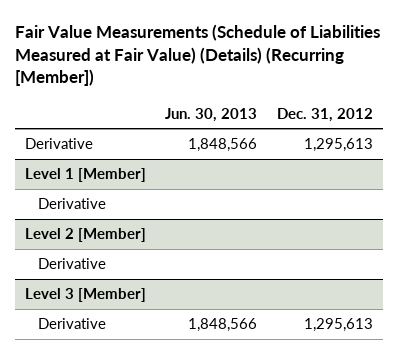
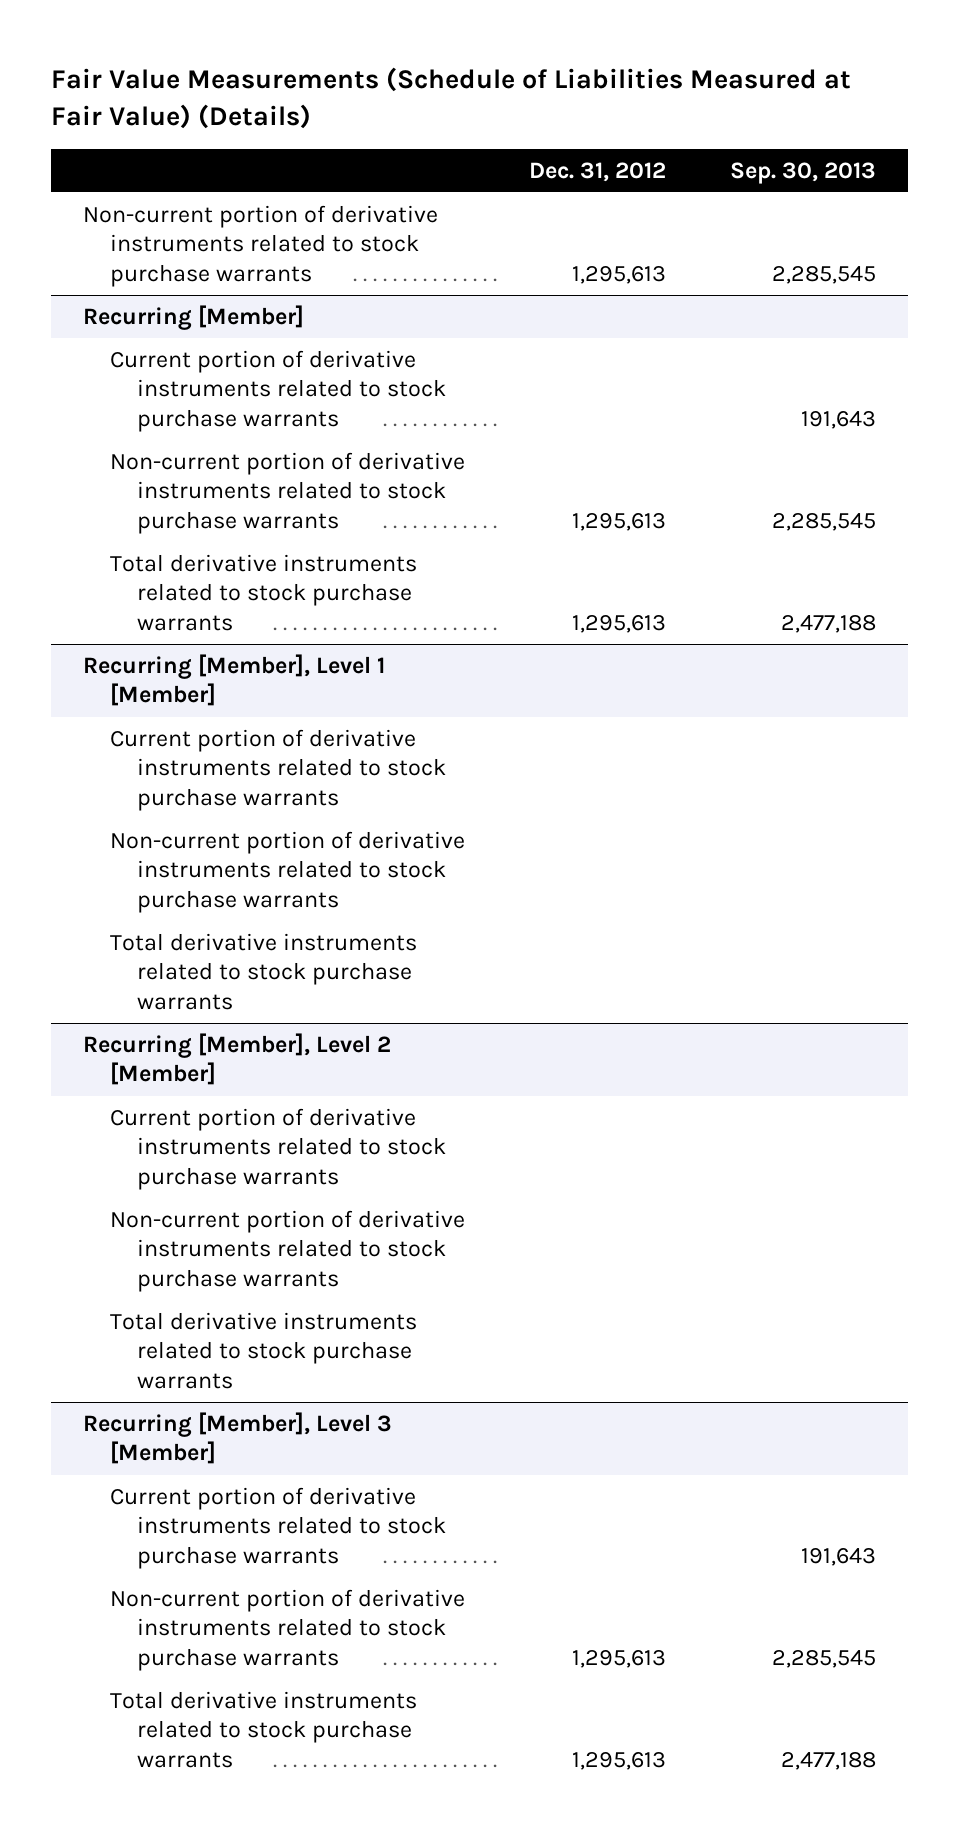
[14,23,380,87] Fair Value Measurements (Schedule of Liabilities Measured at Fair Value) (Details) (Recurring [Member]) -> [51,67,852,129] Fair Value Measurements (Schedule of Liabilities Measured at Fair Value) (Details)
[165,107,258,122] Jun. 30, 2013 -> none
none -> [730,161,877,184] Sep. 30, 2013
none -> [83,204,439,287] Non-current portion of derivative instruments related to stock purchase warrants
none -> [83,304,305,330] Recurring [Member]
none -> [110,349,446,432] Current portion of derivative instruments related to stock purchase warrants
none -> [110,451,466,534] Non-current portion of derivative instruments related to stock purchase warrants
[24,138,93,150] Derivative -> [110,553,418,631] Total derivative instruments related to stock purchase warrants
[24,168,146,183] Level 1 [Member] -> [83,653,386,707] Recurring [Member], Level 1 [Member]
none -> [110,728,446,811] Current portion of derivative instruments related to stock purchase warrants
none -> [110,830,466,913] Non-current portion of derivative instruments related to stock purchase warrants
[38,198,107,210] Derivative -> [110,932,418,1010] Total derivative instruments related to stock purchase warrants
[24,228,146,243] Level 2 [Member] -> [83,1032,392,1086] Recurring [Member], Level 2 [Member]
none -> [110,1107,446,1190] Current portion of derivative instruments related to stock purchase warrants
none -> [110,1209,466,1292] Non-current portion of derivative instruments related to stock purchase warrants
[38,258,107,270] Derivative -> [110,1311,418,1389] Total derivative instruments related to stock purchase warrants
[24,288,146,303] Level 3 [Member] -> [83,1411,393,1465] Recurring [Member], Level 3 [Member]
none -> [110,1486,446,1569] Current portion of derivative instruments related to stock purchase warrants
none -> [110,1588,466,1671] Non-current portion of derivative instruments related to stock purchase warrants
[38,318,107,330] Derivative -> [110,1690,418,1768] Total derivative instruments related to stock purchase warrants

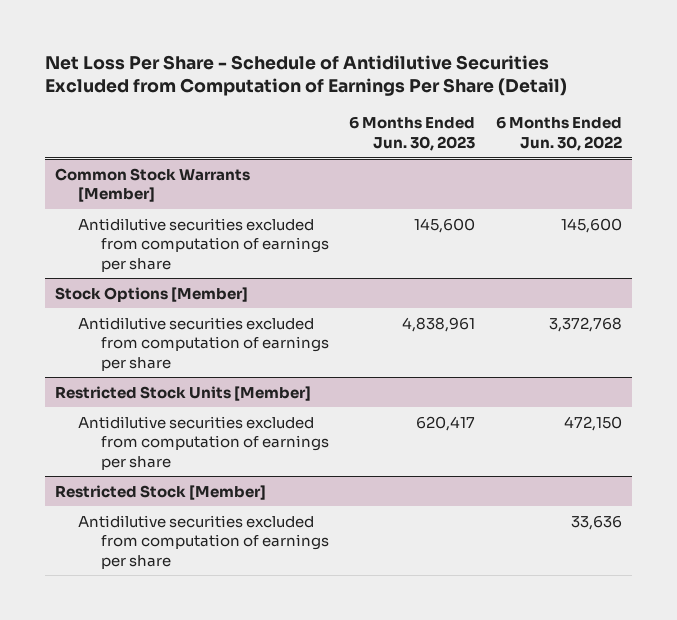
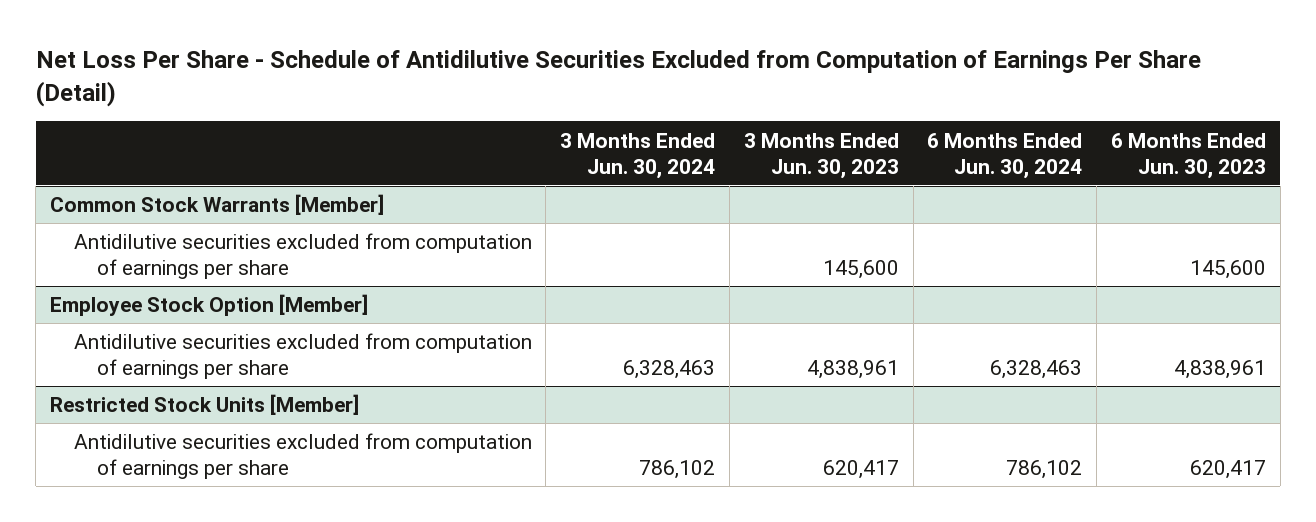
[495,116,622,151] 6 Months Ended Jun. 30, 2022 -> none
none -> [560,132,716,179] 3 Months Ended Jun. 30, 2024
none -> [743,132,899,179] 3 Months Ended Jun. 30, 2023
none -> [927,132,1083,179] 6 Months Ended Jun. 30, 2024
[55,286,249,302] Stock Options [Member] -> [49,294,368,317] Employee Stock Option [Member]
[55,484,267,500] Restricted Stock [Member] -> none
[78,514,329,569] Antidilutive securities excluded from computation of earnings per share -> none

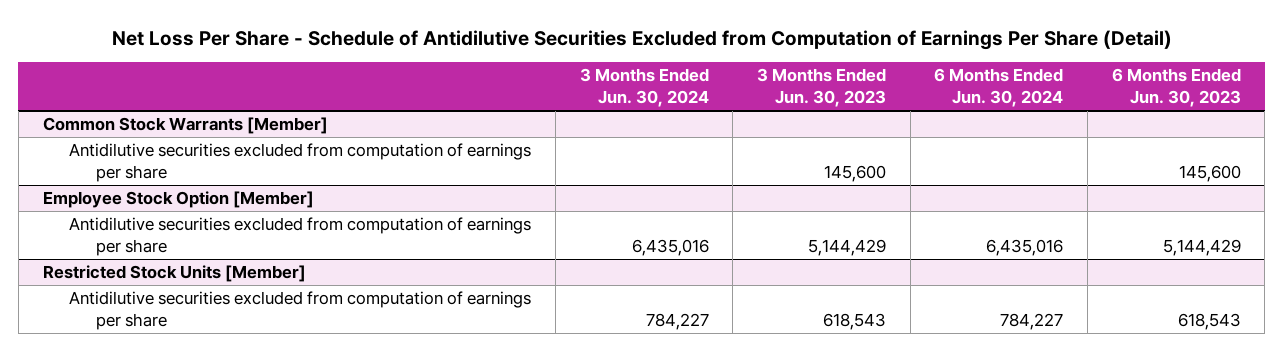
[623,360,716,380] 6,328,463 -> [631,239,709,257] 6,435,016
[806,360,899,380] 4,838,961 -> [807,239,886,257] 5,144,429
[990,360,1083,380] 6,328,463 -> [986,239,1064,257] 6,435,016
[1173,360,1266,380] 4,838,961 -> [1162,239,1241,257] 5,144,429
[639,460,716,480] 786,102 -> [645,313,709,331] 784,227
[822,460,899,480] 620,417 -> [822,313,886,331] 618,543
[1006,460,1083,480] 786,102 -> [1000,313,1064,331] 784,227
[1189,460,1266,480] 620,417 -> [1177,313,1241,331] 618,543

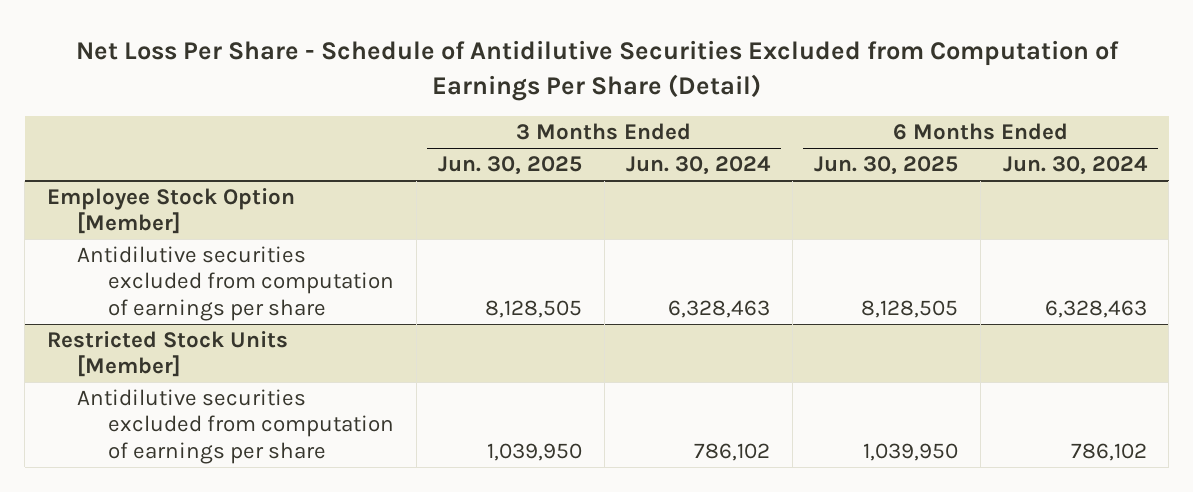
[756,68,886,108] 3 Months Ended Jun. 30, 2023 -> none
[1111,68,1241,108] 6 Months Ended Jun. 30, 2023 -> none
none -> [438,156,583,176] Jun. 30, 2025
none -> [814,156,959,176] Jun. 30, 2025
[42,117,328,135] Common Stock Warrants [Member] -> none
[69,143,532,183] Antidilutive securities excluded from computation of earnings per share -> none
[631,239,709,257] 6,435,016 -> [668,299,771,318] 6,328,463
[986,239,1064,257] 6,435,016 -> [1044,299,1147,318] 6,328,463
[645,313,709,331] 784,227 -> [694,442,771,461] 786,102
[1000,313,1064,331] 784,227 -> [1070,442,1147,461] 786,102

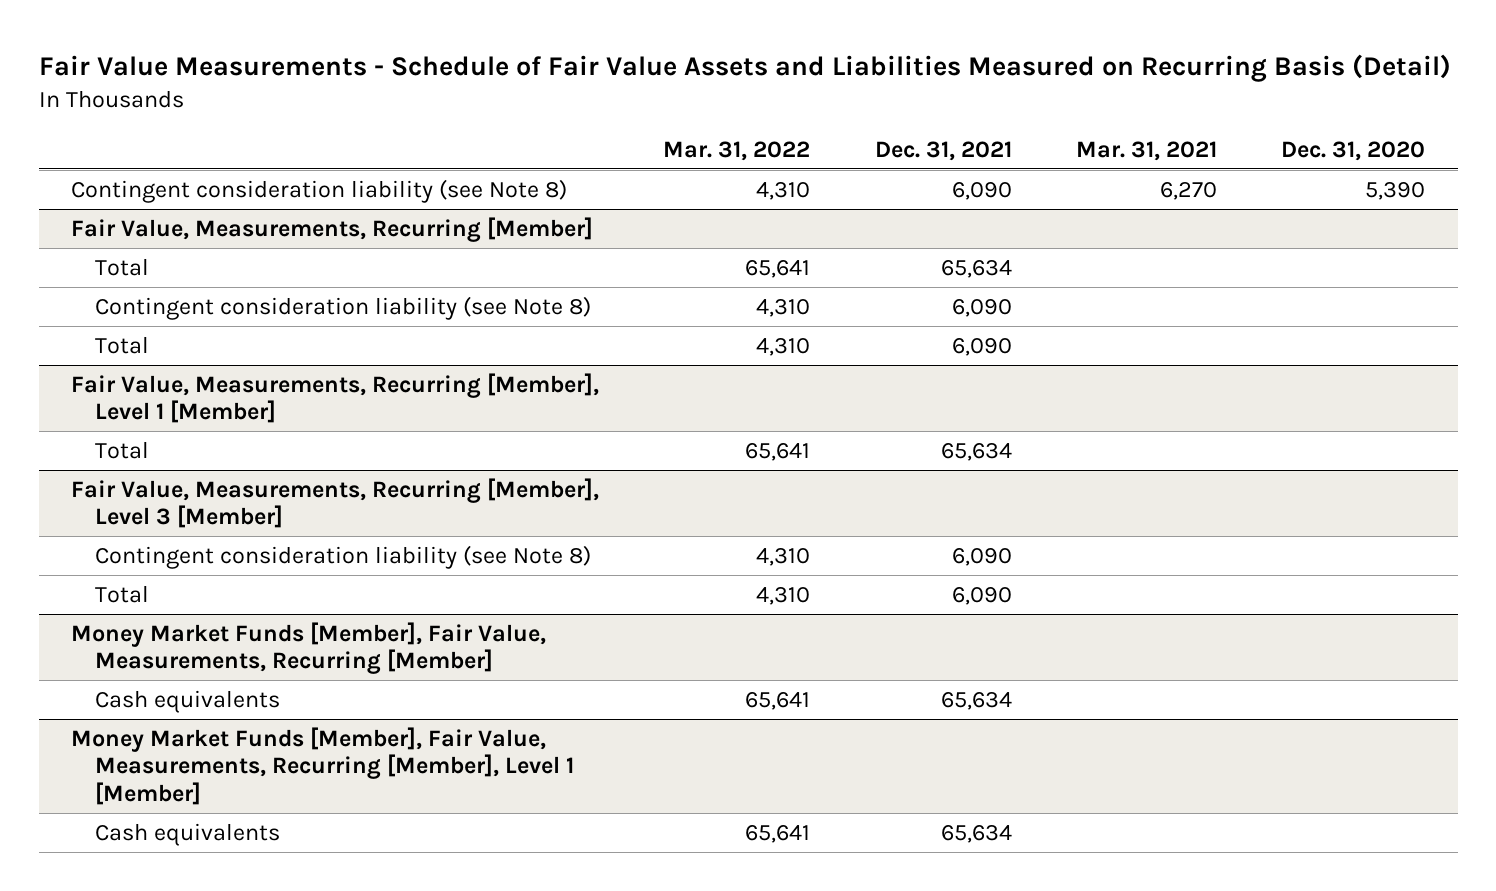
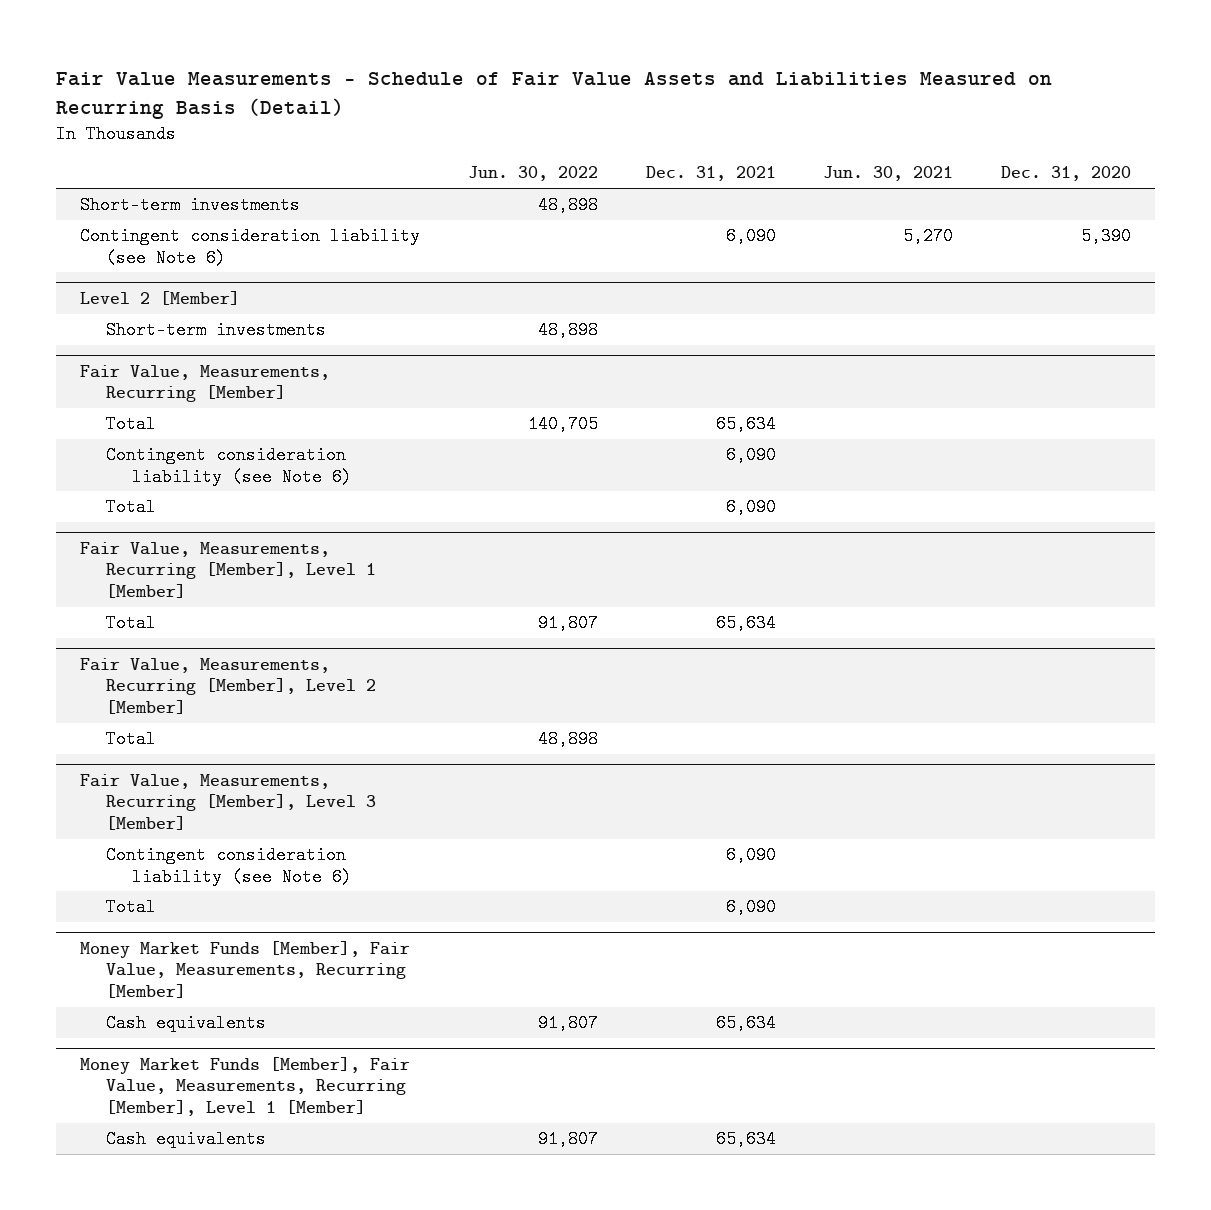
[663,140,811,161] Mar. 31, 2022 -> none
[1075,140,1217,161] Mar. 31, 2021 -> none
none -> [467,166,598,182] Jun. 30, 2022
none -> [823,166,954,182] Jun. 30, 2021
none -> [79,196,300,215] Short-term investments
[70,178,567,203] Contingent consideration liability (see Note 8) -> [79,227,420,267] Contingent consideration liability (see Note 6)
none -> [79,290,240,305] Level 2 [Member]
none -> [105,321,326,340] Short-term investments
[94,295,591,320] Contingent consideration liability (see Note 8) -> [105,446,352,486] Contingent consideration liability (see Note 6)
none -> [79,657,376,714] Fair Value, Measurements, Recurring [Member], Level 2 [Member]
none -> [105,730,156,749] Total
[94,544,591,569] Contingent consideration liability (see Note 8) -> [105,846,352,886] Contingent consideration liability (see Note 6)

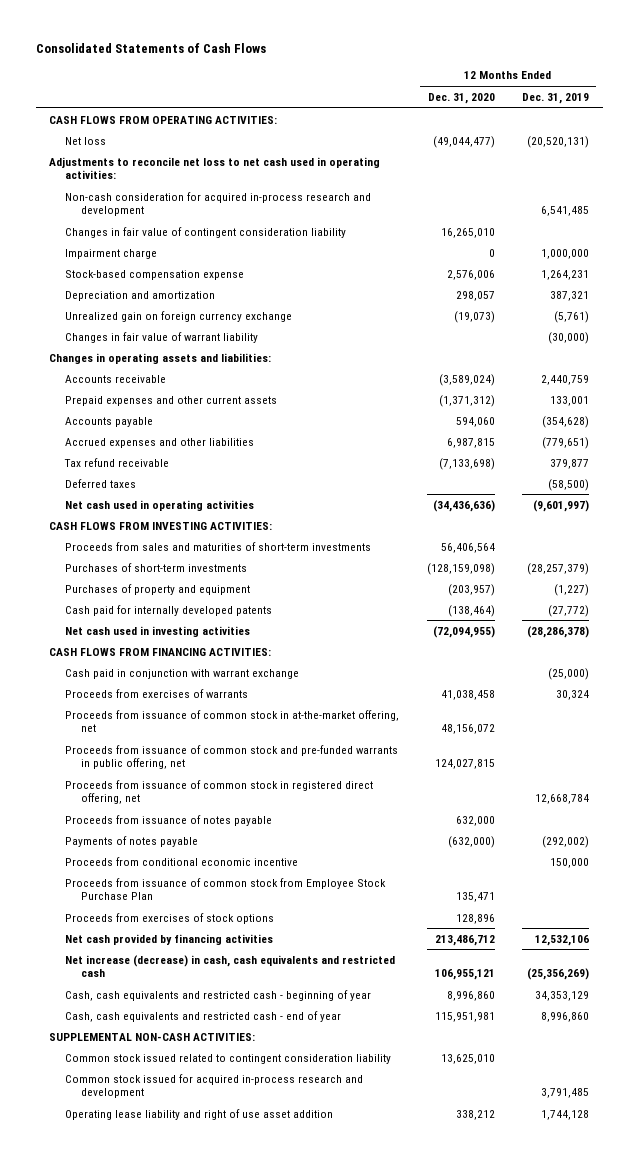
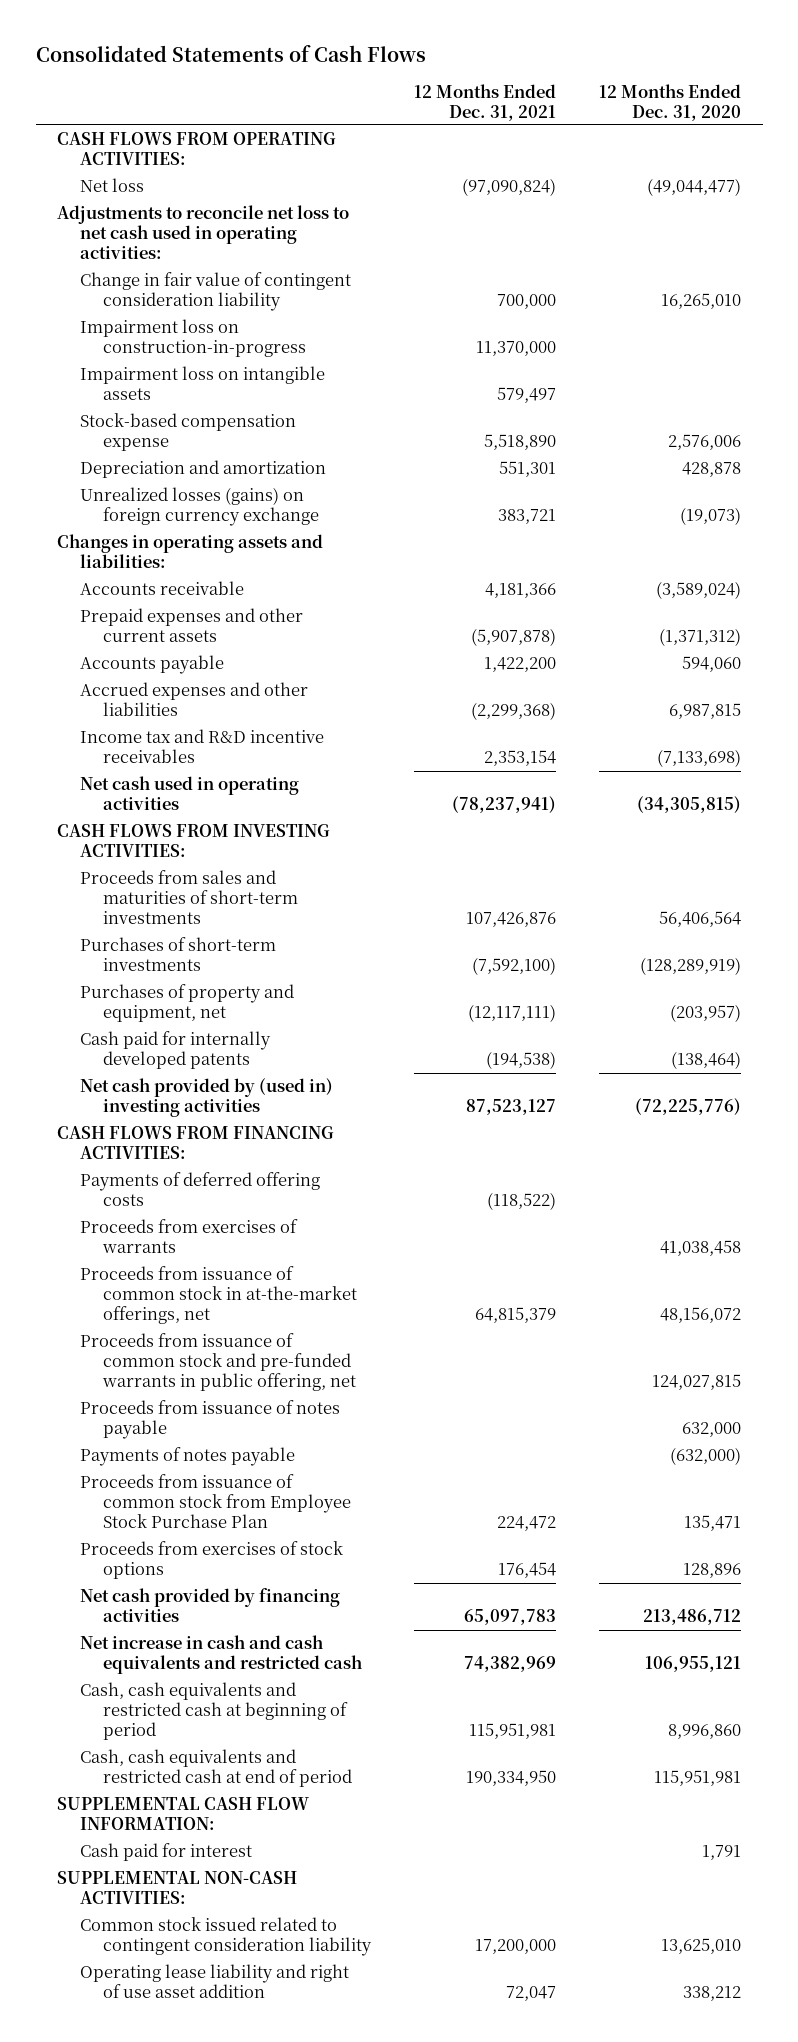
[521,92,589,104] Dec. 31, 2019 -> none
none -> [413,83,556,121] 12 Months Ended Dec. 31, 2021
[65,191,372,217] Non-cash consideration for acquired in-process research and development -> none
[65,248,158,259] Impairment charge -> none
[65,226,347,238] Changes in fair value of contingent consideration liability -> [79,272,351,312] Change in fair value of contingent consideration liability
none -> [79,319,306,358] Impairment loss on construction-in-progress
none -> [79,366,325,401] Impairment loss on intangible assets
[65,331,259,343] Changes in fair value of warrant liability -> none
[455,290,495,301] 298,057 -> [681,462,741,478] 428,878
[65,310,293,322] Unrealized gain on foreign currency exchange -> [79,487,319,527] Unrealized losses (gains) on foreign currency exchange
[65,478,137,488] Deferred taxes -> none
[64,457,170,467] Tax refund receivable -> [79,729,324,764] Income tax and R&D incentive receivables
[432,499,495,512] (34,436,636) -> [636,796,741,814] (34,305,815)
[426,562,495,575] (128,159,098) -> [639,957,741,976] (128,289,919)
[65,583,251,595] Purchases of property and equipment -> [79,984,294,1023] Purchases of property and equipment, net
[65,625,251,637] Net cash used in investing activities -> [79,1078,333,1118] Net cash provided by (used in) investing activities
[432,625,495,638] (72,094,955) -> [634,1098,741,1116] (72,225,776)
[65,668,300,679] Cash paid in conjunction with warrant exchange -> none
none -> [79,1172,320,1207] Payments of deferred offering costs
[65,709,400,733] Proceeds from issuance of common stock in at-the-market offering, net -> [79,1266,357,1325] Proceeds from issuance of common stock in at-the-market offerings, net
[65,779,374,805] Proceeds from issuance of common stock in registered direct offering, net -> none
[65,856,299,866] Proceeds from conditional economic incentive -> none
[65,954,396,978] Net increase (decrease) in cash, cash equivalents and restricted cash -> [79,1635,362,1675] Net increase in cash and cash equivalents and restricted cash
[65,989,372,1001] Cash, cash equivalents and restricted cash - beginning of year -> [79,1682,348,1741] Cash, cash equivalents and restricted cash at beginning of period
[65,1010,342,1022] Cash, cash equivalents and restricted cash - end of year -> [79,1749,352,1788] Cash, cash equivalents and restricted cash at end of period
none -> [57,1797,310,1831] SUPPLEMENTAL CASH FLOW INFORMATION:
none -> [79,1843,252,1862] Cash paid for interest
[65,1073,364,1099] Common stock issued for acquired in-process research and development -> none

